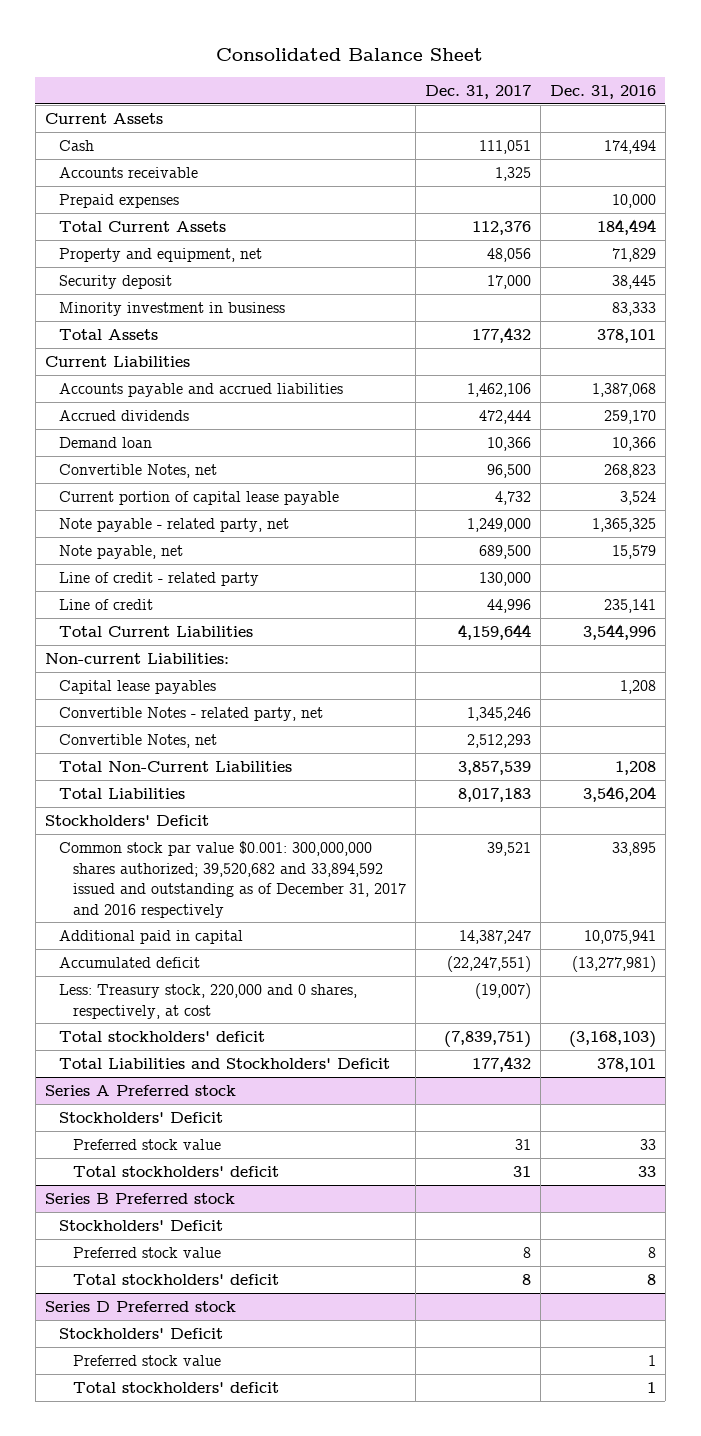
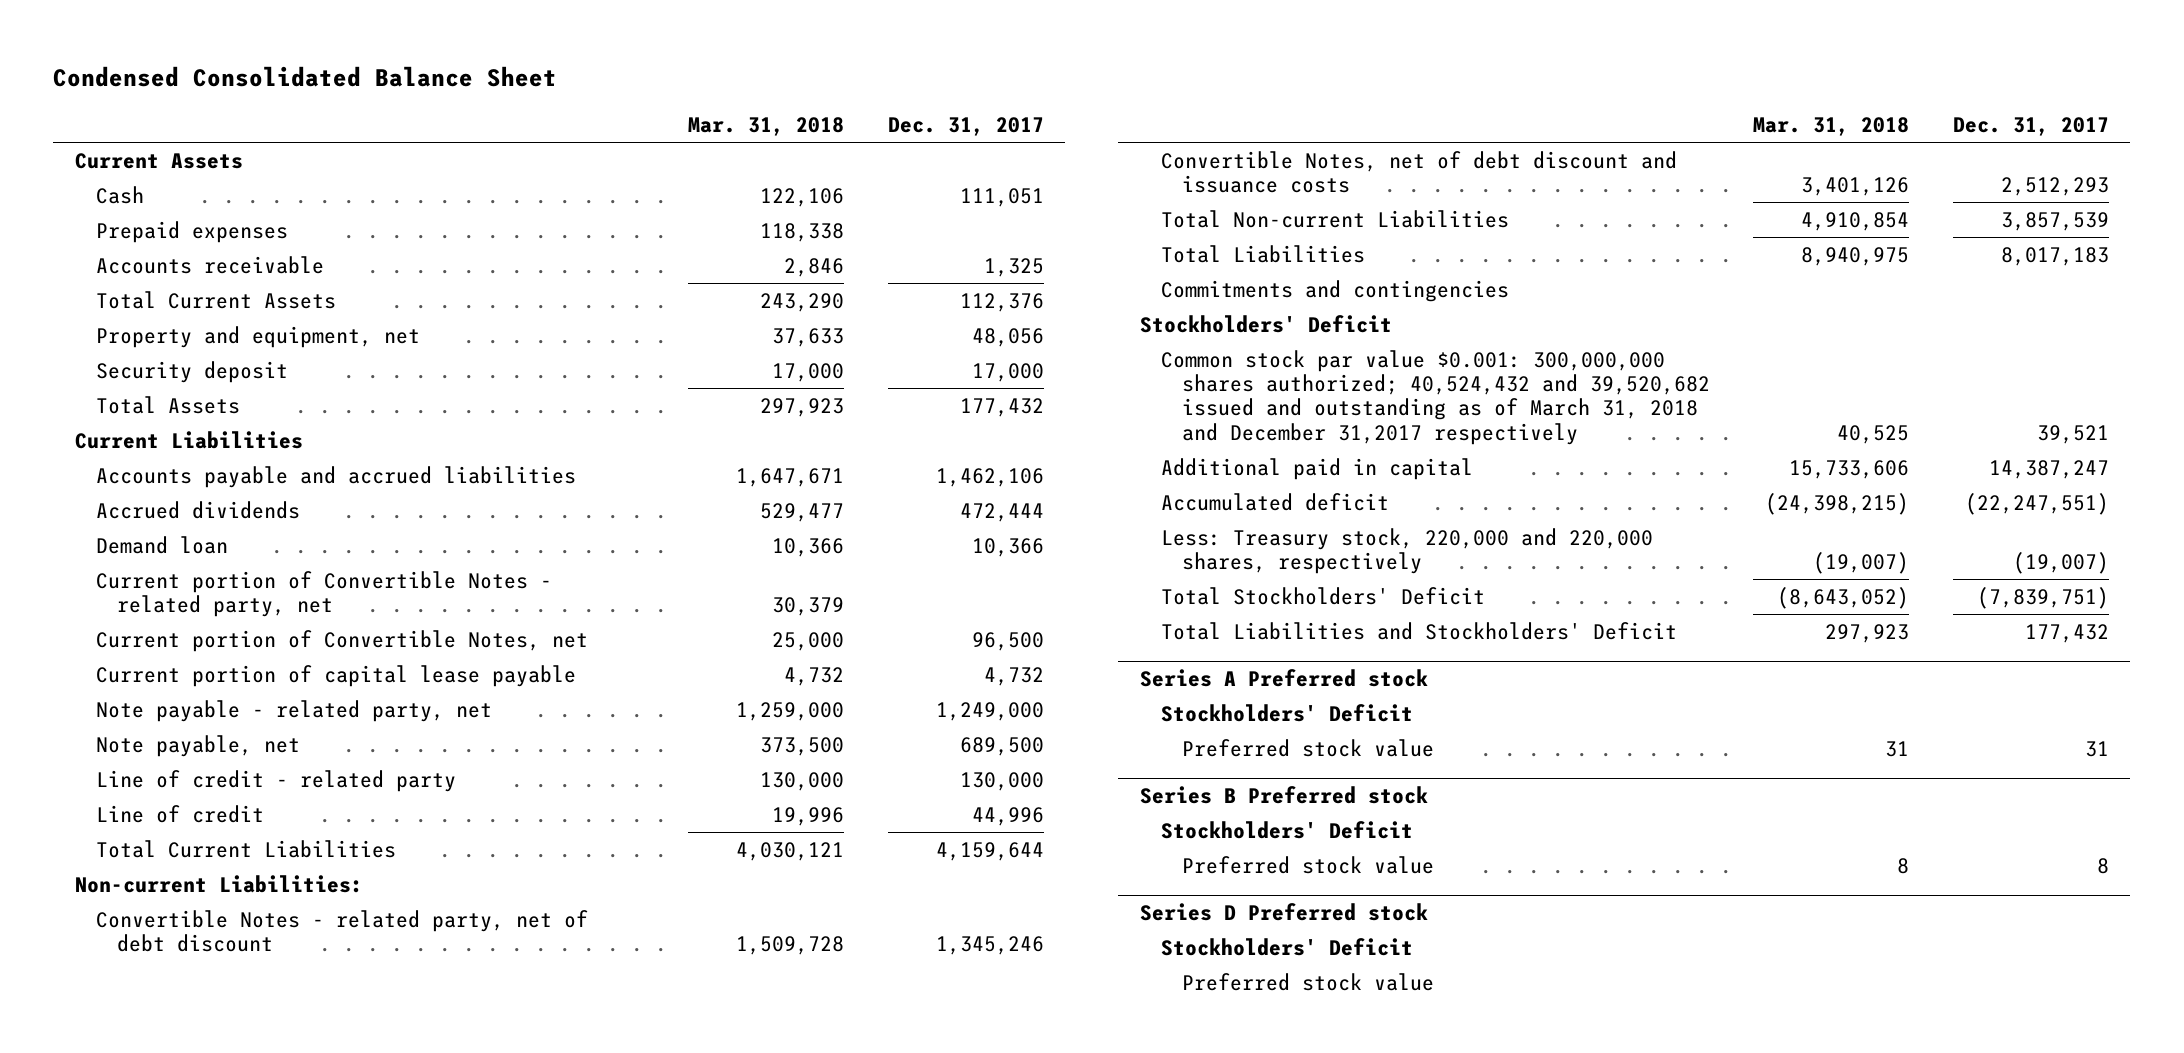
[216,47,484,61] Consolidated Balance Sheet -> [53,66,558,88] Condensed Consolidated Balance Sheet
[549,84,656,99] Dec. 31, 2016 -> none
none -> [688,117,845,137] Mar. 31, 2018
[58,166,198,178] Accounts receivable -> [96,255,325,274] Accounts receivable
[58,301,285,316] Minority investment in business -> none
none -> [96,570,553,618] Current portion of Convertible Notes - related party, net
[58,463,217,478] Convertible Notes, net -> [96,629,589,652] Current portion of Convertible Notes, net
[58,679,216,694] Capital lease payables -> none
[58,706,323,721] Convertible Notes - related party, net -> [96,909,589,953] Convertible Notes - related party, net of debt discount
[58,733,217,748] Convertible Notes, net -> [1160,150,1677,194] Convertible Notes, net of debt discount and issuance costs
[58,760,292,772] Total Non-Current Liabilities -> [1160,209,1509,228] Total Non-current Liabilities
none -> [1160,279,1509,302] Commitments and contingencies
[58,840,406,918] Common stock par value $0.001: 300,000,000 shares authorized; 39,520,682 and 33,894,592 issued and outstanding as of December 31, 2017 and 2016 respectively -> [1160,349,1710,445] Common stock par value $0.001: 300,000,000 shares authorized; 40,524,432 and 39,520,682 issued and outstanding as of March 31, 2018 and December 31,2017 respectively
[58,983,357,1019] Less: Treasury stock, 220,000 and 0 shares, respectively, at cost -> [1160,527,1653,575] Less: Treasury stock, 220,000 and 220,000 shares, respectively
[58,1030,265,1042] Total stockholders' deficit -> [1160,586,1485,605] Total Stockholders' Deficit
[72,1165,279,1177] Total stockholders' deficit -> none
[72,1273,279,1285] Total stockholders' deficit -> none
[72,1381,279,1393] Total stockholders' deficit -> none

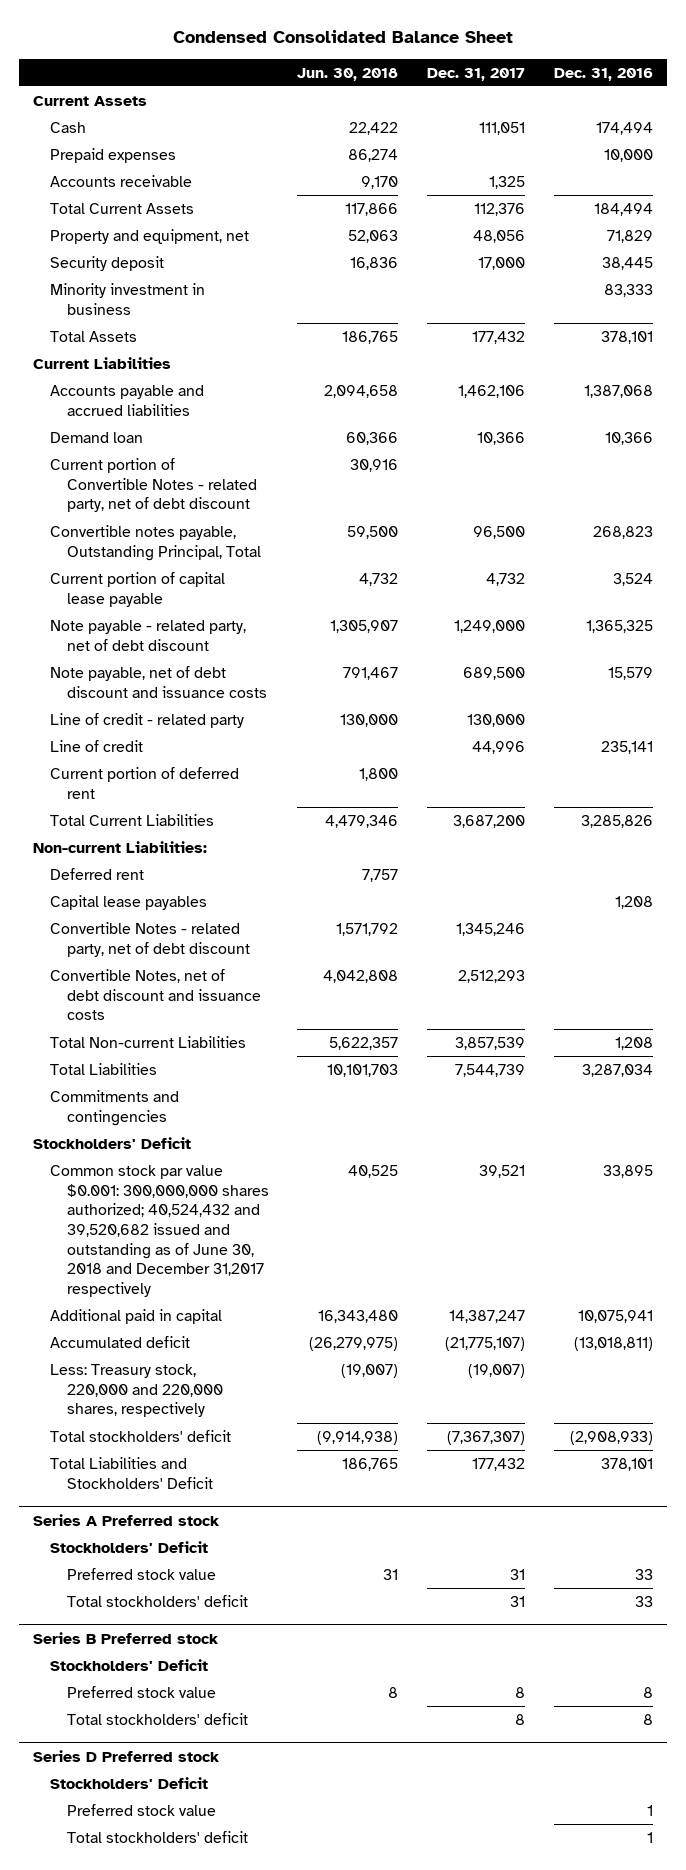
[688,117,845,137] Mar. 31, 2018 -> none
none -> [297,67,399,81] Jun. 30, 2018
none -> [553,67,653,81] Dec. 31, 2016
none -> [50,282,206,315] Minority investment in business
[96,500,301,519] Accrued dividends -> none
[96,570,553,618] Current portion of Convertible Notes - related party, net -> [50,457,257,513] Current portion of Convertible Notes - related party, net of debt discount
[96,629,589,652] Current portion of Convertible Notes, net -> [50,524,261,561] Convertible notes payable, Outstanding Principal, Total
[96,699,493,722] Note payable - related party, net -> [50,619,247,651] Note payable - related party, net of debt discount
[96,734,301,757] Note payable, net -> [50,665,267,698] Note payable, net of debt discount and issuance costs
none -> [50,766,240,799] Current portion of deferred rent
[935,841,1044,861] 4,159,644 -> [453,814,526,828] 3,687,200
none -> [50,867,145,880] Deferred rent
none -> [50,894,208,910] Capital lease payables
[2000,246,2109,266] 8,017,183 -> [455,1063,526,1077] 7,544,739
[1160,349,1710,445] Common stock par value $0.001: 300,000,000 shares authorized; 40,524,432 and 39,520,682 issued and outstanding as of March 31, 2018 and December 31,2017 respectively -> [50,1164,269,1298] Common stock par value $0.001: 300,000,000 shares authorized; 40,524,432 and 39,520,682 issued and outstanding as of June 30, 2018 and December 31,2017 respectively
[1964,492,2109,515] (22,247,551) -> [445,1336,526,1351] (21,775,107)
[1160,586,1485,605] Total Stockholders' Deficit -> [50,1429,232,1442] Total stockholders' deficit
[1976,586,2109,609] (7,839,751) -> [447,1430,526,1445] (7,367,307)
none -> [66,1594,248,1607] Total stockholders' deficit
none -> [66,1712,248,1725] Total stockholders' deficit
none -> [66,1830,248,1843] Total stockholders' deficit

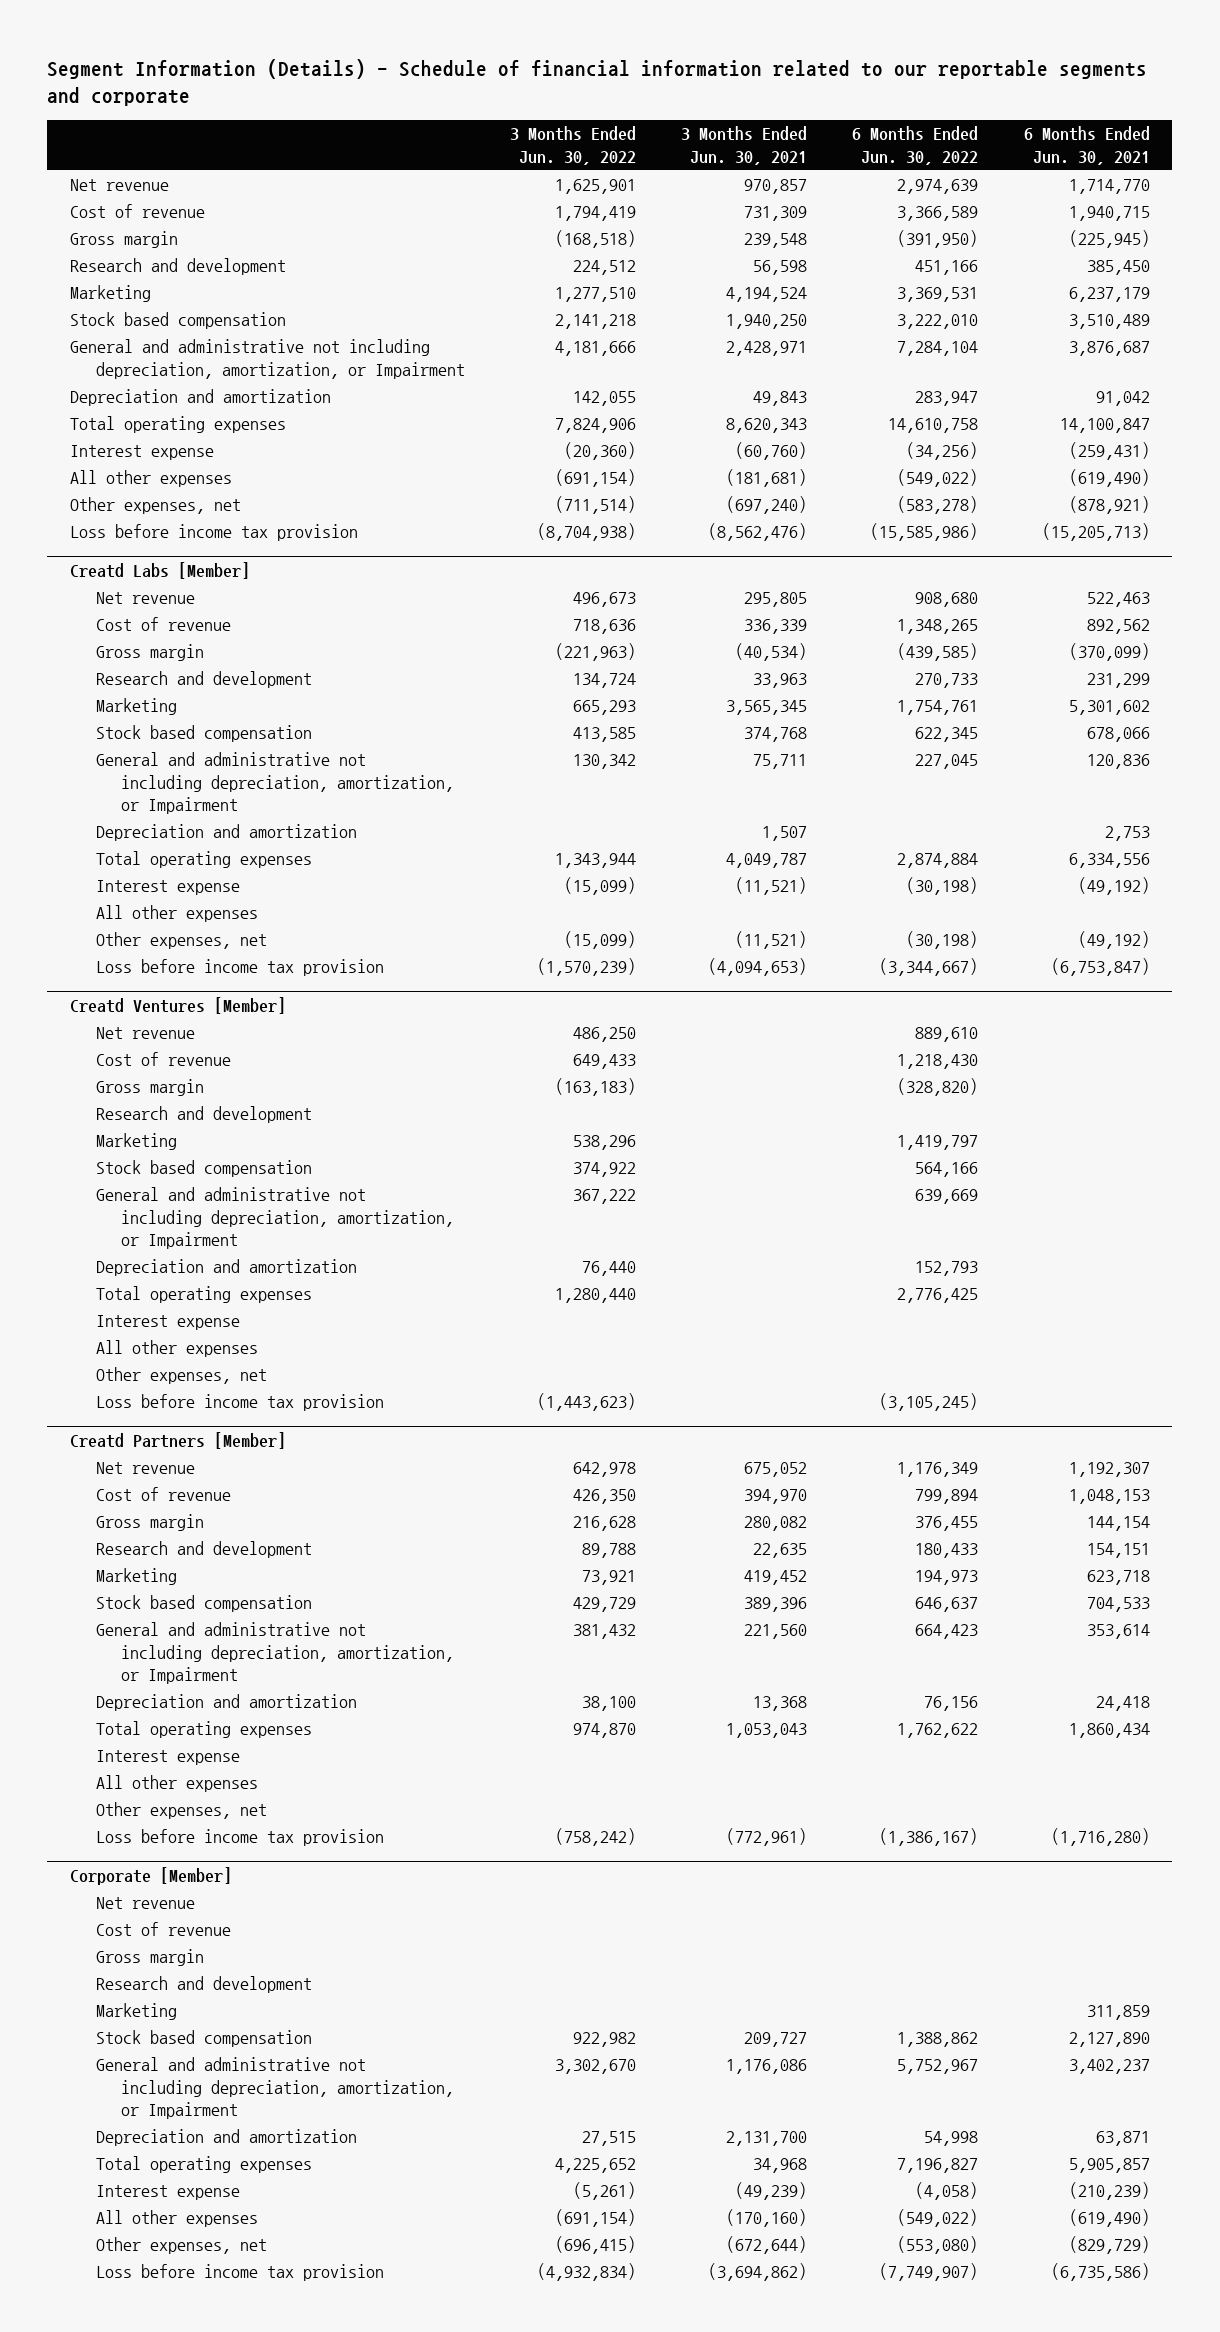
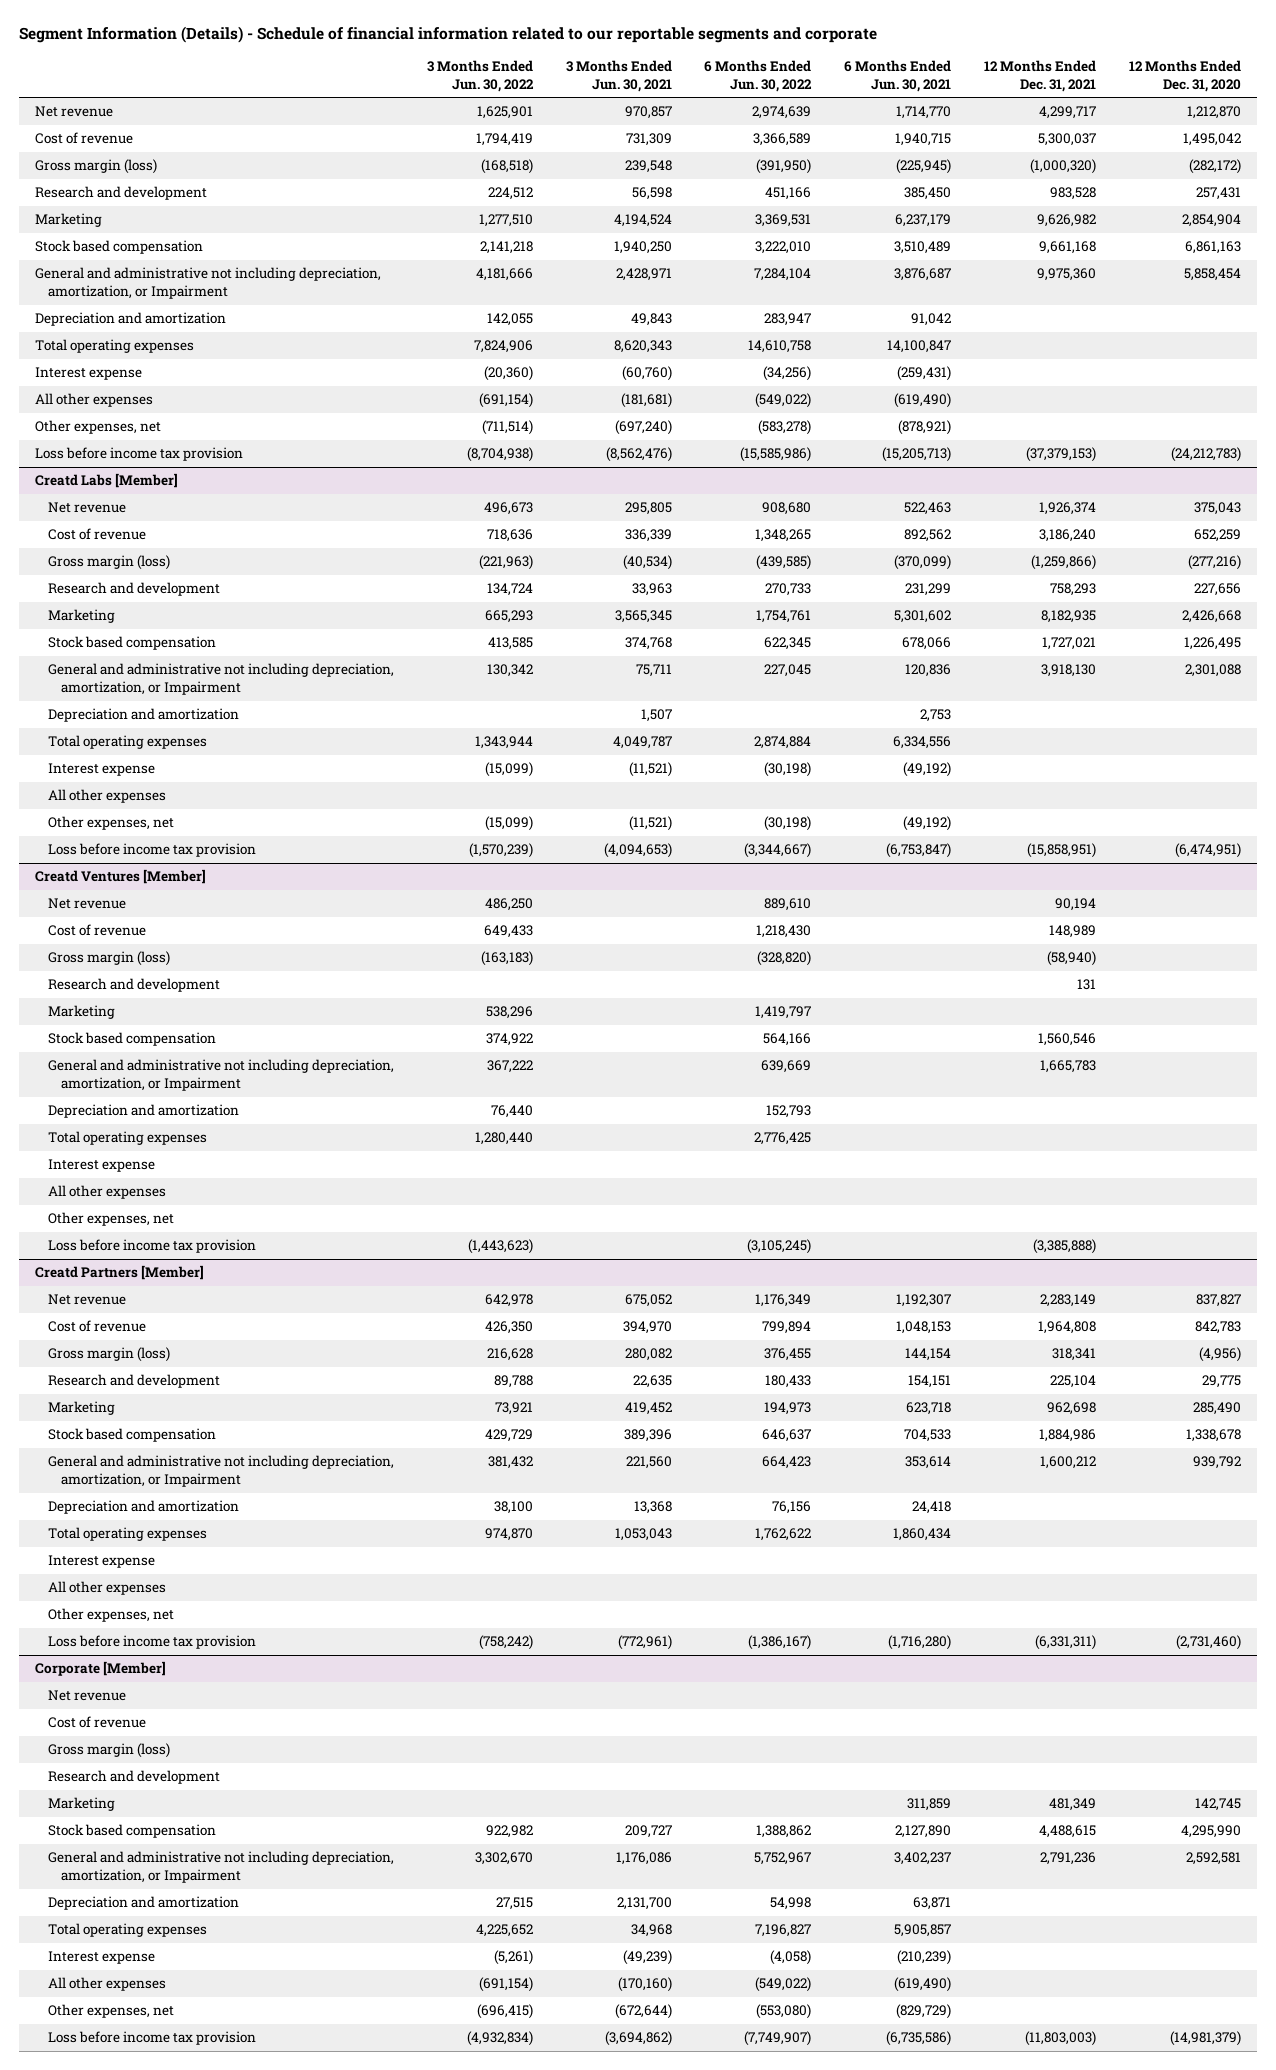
none -> [983,60,1096,92] 12 Months Ended Dec. 31, 2021
none -> [1128,60,1241,92] 12 Months Ended Dec. 31, 2020
[70,231,179,249] Gross margin -> [35,159,158,175] Gross margin (loss)
[95,644,204,662] Gross margin -> [47,555,170,571] Gross margin (loss)
[95,1079,204,1097] Gross margin -> [47,951,170,967] Gross margin (loss)
[95,1514,204,1532] Gross margin -> [47,1347,170,1363] Gross margin (loss)
[95,1949,204,1967] Gross margin -> [47,1743,170,1759] Gross margin (loss)

